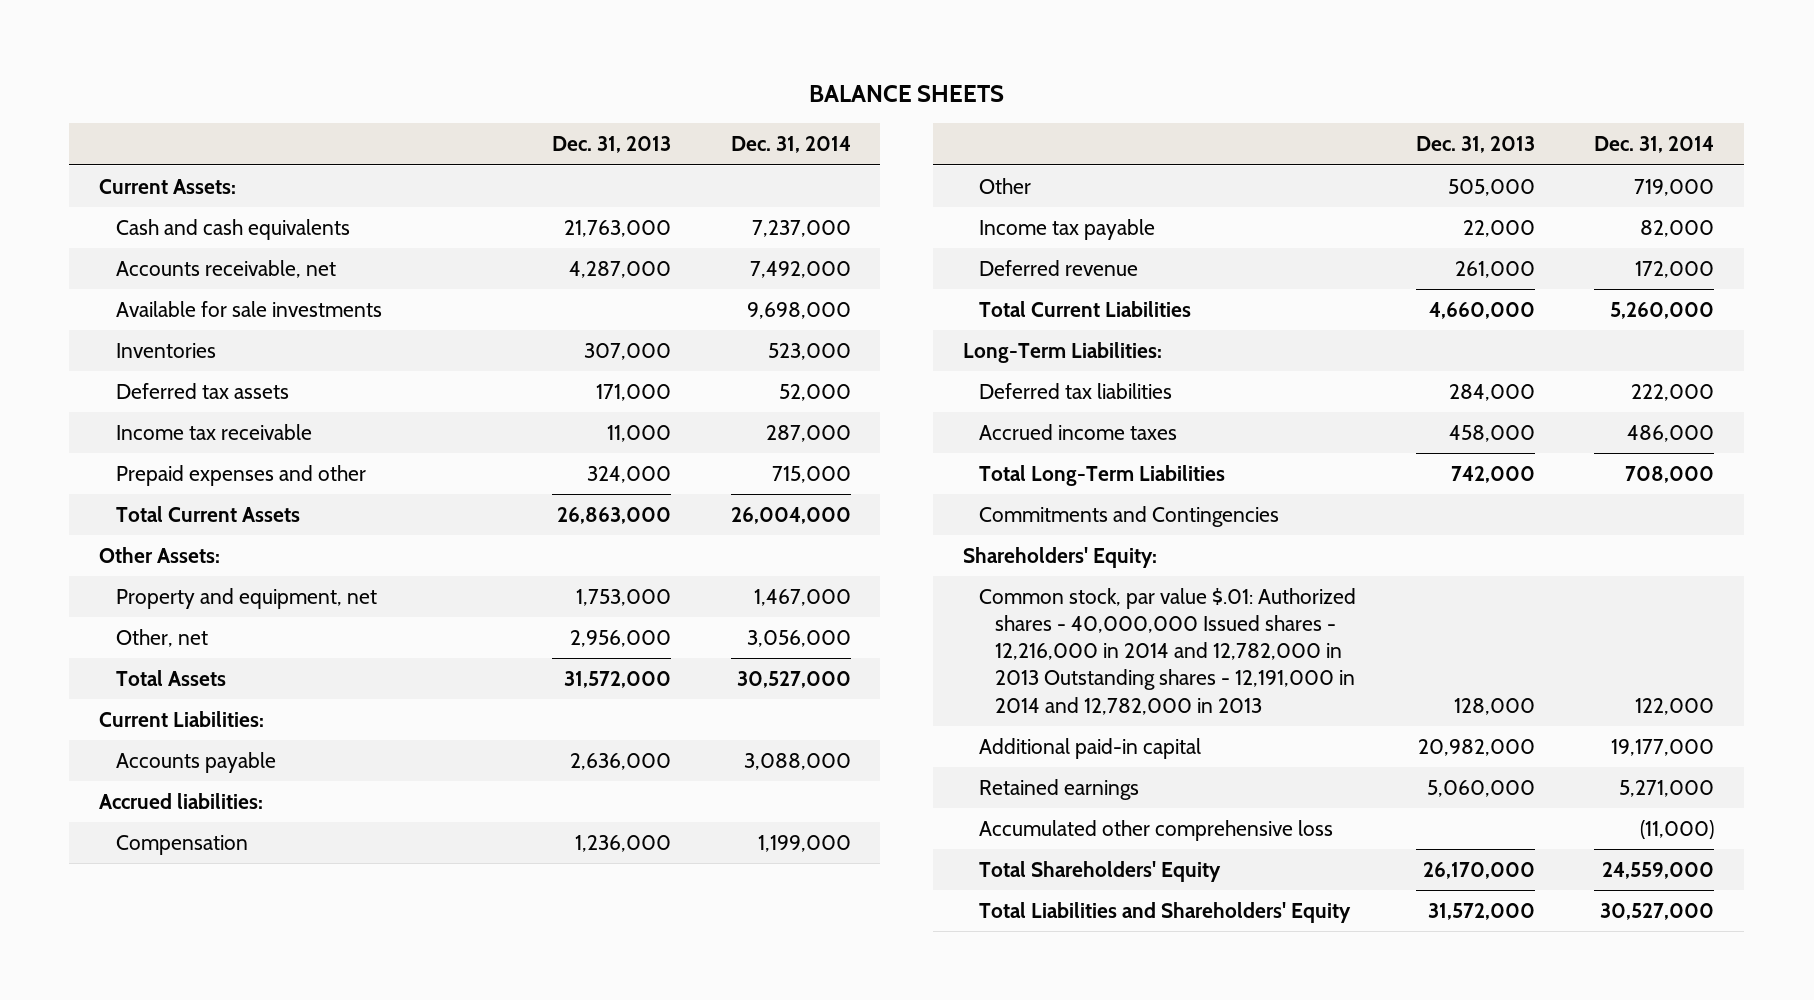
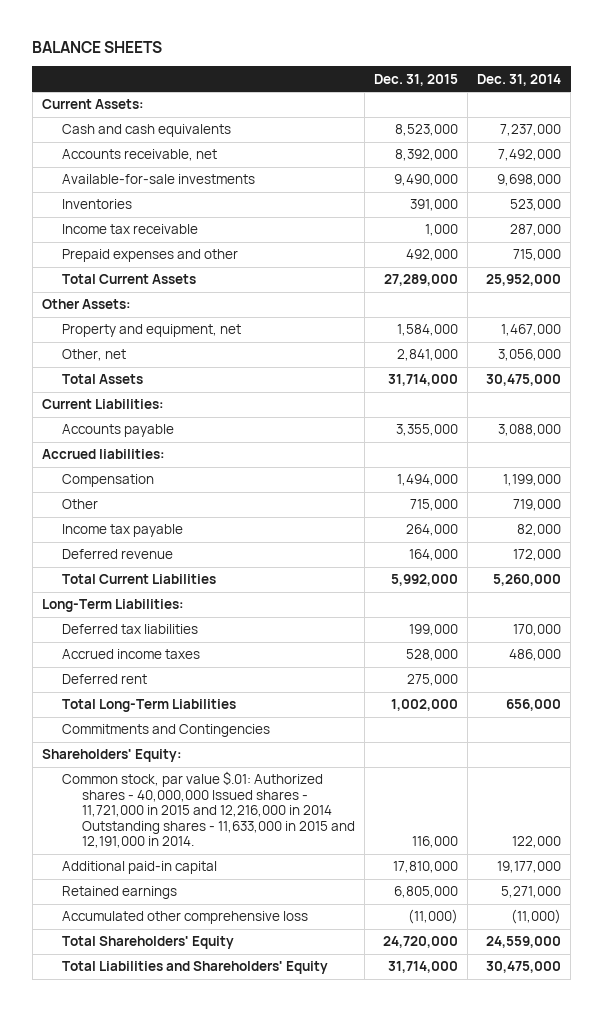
[552,136,672,154] Dec. 31, 2013 -> none
none -> [373,73,458,86] Dec. 31, 2015
[115,301,382,318] Available for sale investments -> [61,174,255,185] Available-for-sale investments
[115,383,289,400] Deferred tax assets -> none
[730,507,851,525] 26,004,000 -> [486,274,562,287] 25,952,000
[736,671,851,689] 30,527,000 -> [486,374,562,387] 30,475,000
[1631,384,1715,402] 222,000 -> [513,624,562,637] 170,000
none -> [61,674,147,685] Deferred rent
[1625,466,1715,484] 708,000 -> [506,699,562,712] 656,000
[979,588,1357,715] Common stock, par value $.01: Authorized shares - 40,000,000 Issued shares - 12,216,000 in 2014 and 12,782,000 in 2013 Outstanding shares - 12,191,000 in 2014 and 12,782,000 in 2013 -> [61,771,355,849] Common stock, par value $.01: Authorized shares - 40,000,000 Issued shares - 11,721,000 in 2015 and 12,216,000 in 2014 Outstanding shares - 11,633,000 in 2015 and 12,191,000 in 2014.
[1600,903,1715,921] 30,527,000 -> [486,961,562,974] 30,475,000

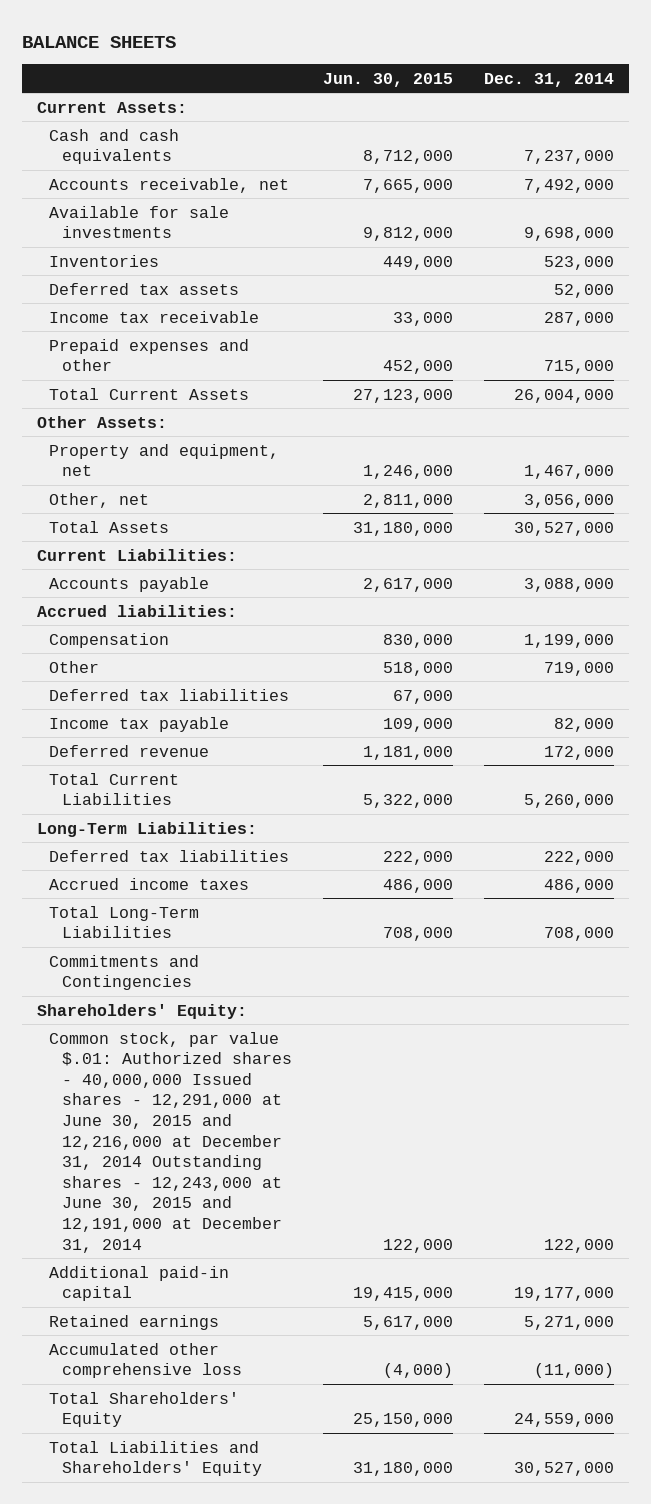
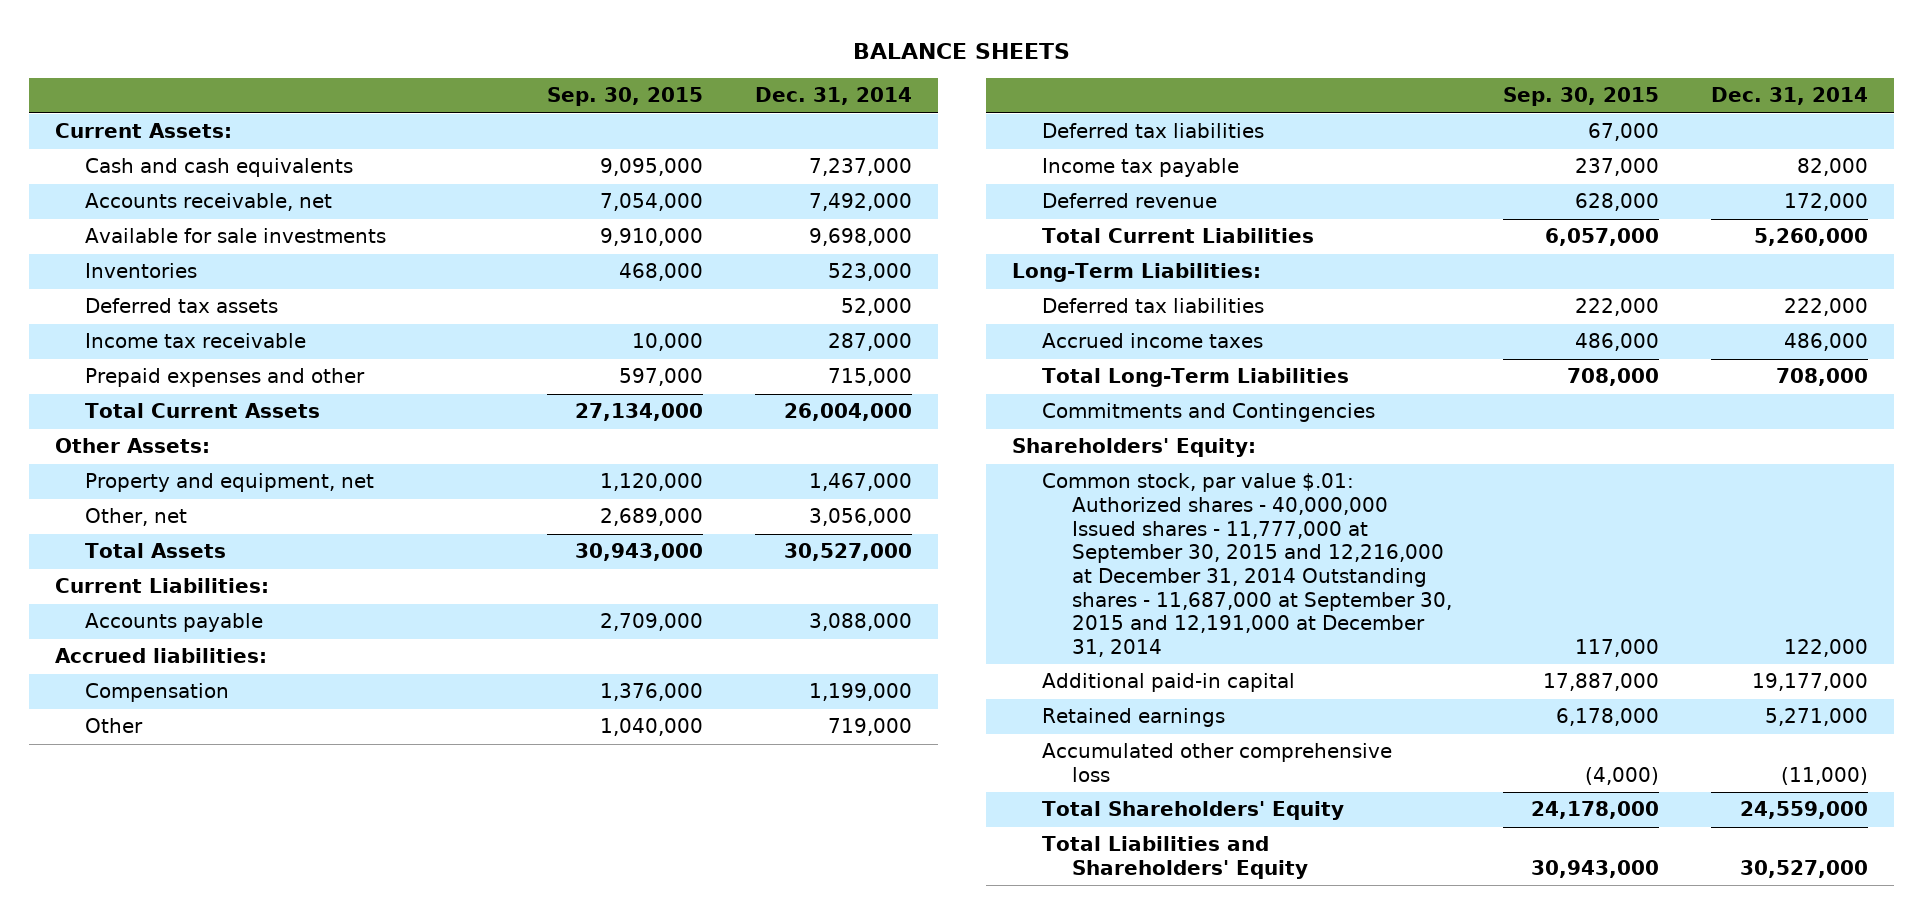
[322,72,453,87] Jun. 30, 2015 -> none
none -> [546,87,703,107] Sep. 30, 2015
[49,1031,292,1253] Common stock, par value $.01: Authorized shares - 40,000,000 Issued shares - 12,291,000 at June 30, 2015 and 12,216,000 at December 31, 2014 Outstanding shares - 12,243,000 at June 30, 2015 and 12,191,000 at December 31, 2014 -> [1041,473,1452,657] Common stock, par value $.01: Authorized shares - 40,000,000 Issued shares - 11,777,000 at September 30, 2015 and 12,216,000 at December 31, 2014 Outstanding shares - 11,687,000 at September 30, 2015 and 12,191,000 at December 31, 2014

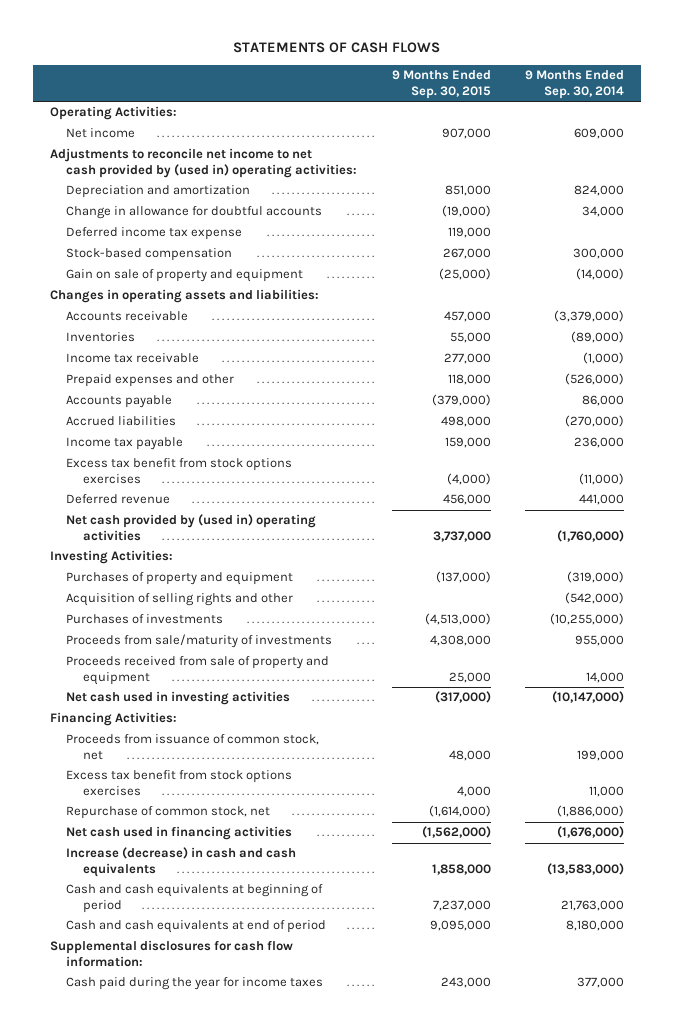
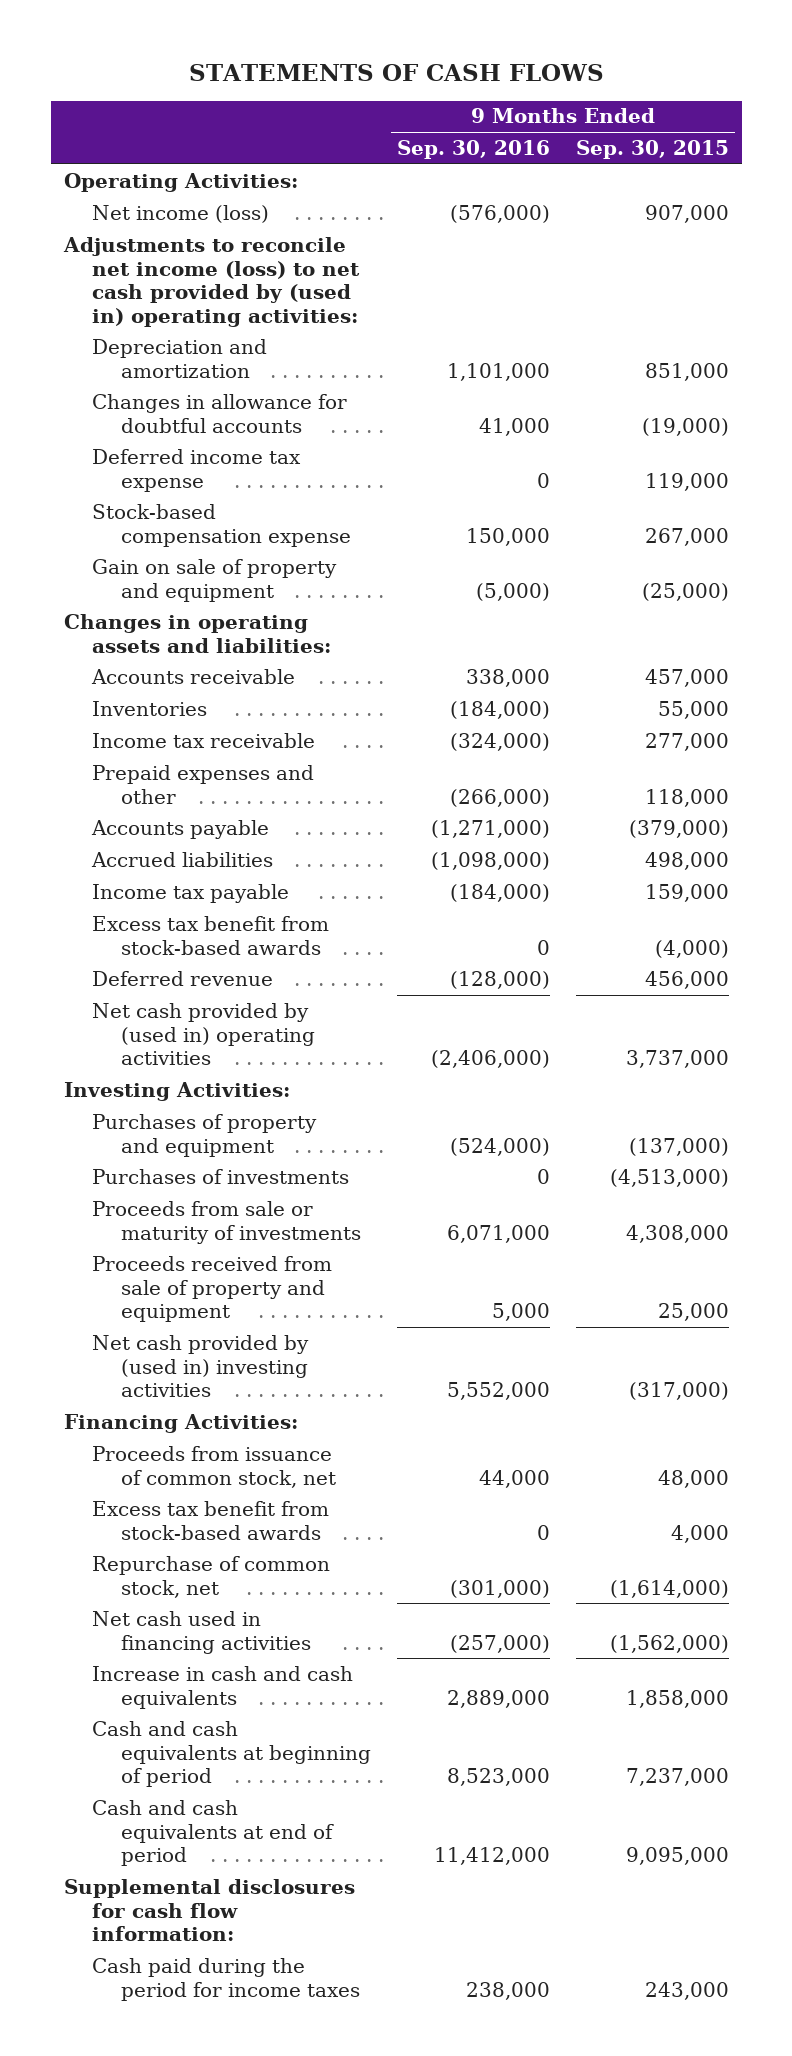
[525,70,625,99] 9 Months Ended Sep. 30, 2014 -> none
none -> [396,140,550,160] Sep. 30, 2016
[66,128,136,139] Net income -> [92,204,270,223] Net income (loss)
[49,148,358,178] Adjustments to reconcile net income to net cash provided by (used in) operating activities: -> [62,236,361,327] Adjustments to reconcile net income (loss) to net cash provided by (used in) operating activities:
[66,206,323,220] Change in allowance for doubtful accounts -> [92,393,348,433] Changes in allowance for doubtful accounts
[66,248,233,262] Stock-based compensation -> [92,503,352,547] Stock-based compensation expense
[66,458,293,484] Excess tax benefit from stock options exercises -> [92,915,330,955] Excess tax benefit from stock-based awards
[66,593,294,607] Acquisition of selling rights and other -> none
[66,634,333,649] Proceeds from sale/maturity of investments -> [92,1200,362,1244] Proceeds from sale or maturity of investments
[66,691,291,706] Net cash used in investing activities -> [92,1334,310,1398] Net cash provided by (used in) investing activities
[66,770,293,796] Excess tax benefit from stock options exercises -> [92,1500,330,1540] Excess tax benefit from stock-based awards
[66,847,297,877] Increase (decrease) in cash and cash equivalents -> [92,1665,354,1709] Increase in cash and cash equivalents
[66,977,324,991] Cash paid during the year for income taxes -> [92,1957,361,2001] Cash paid during the period for income taxes

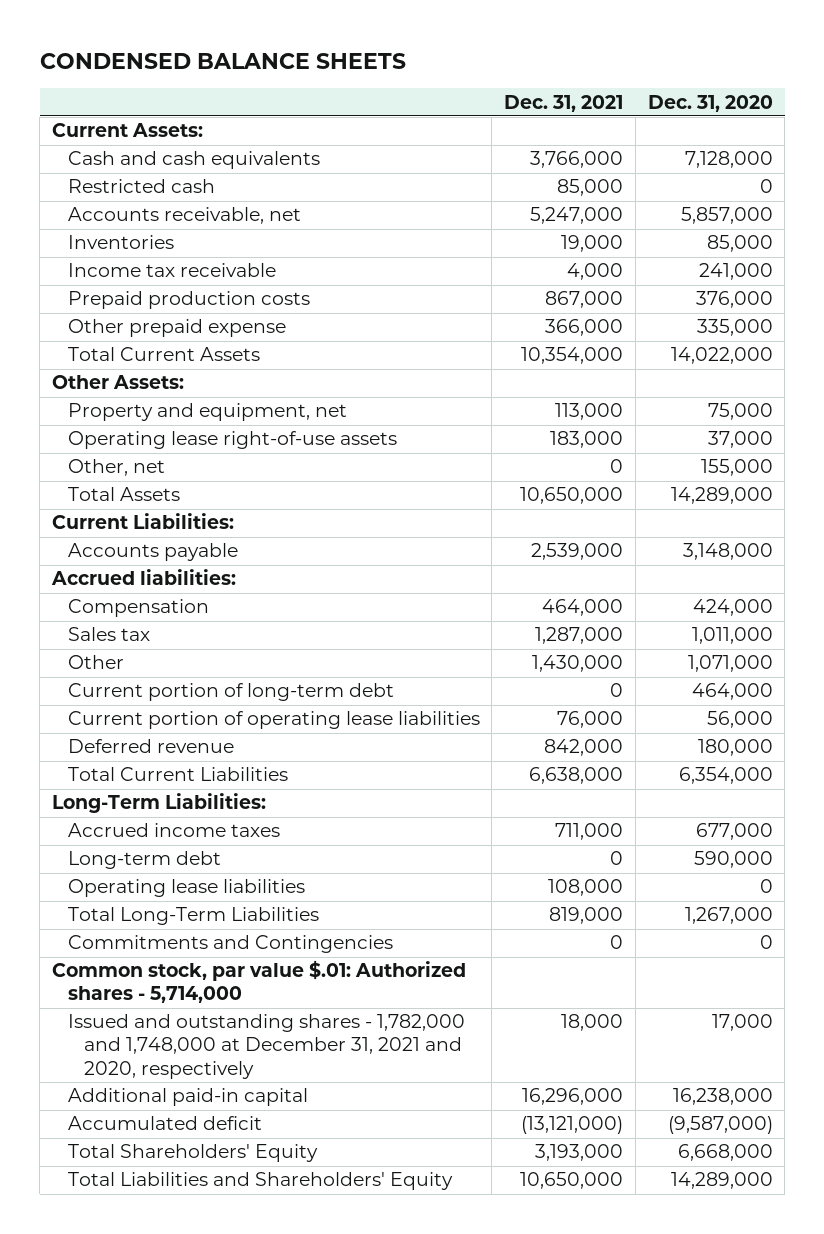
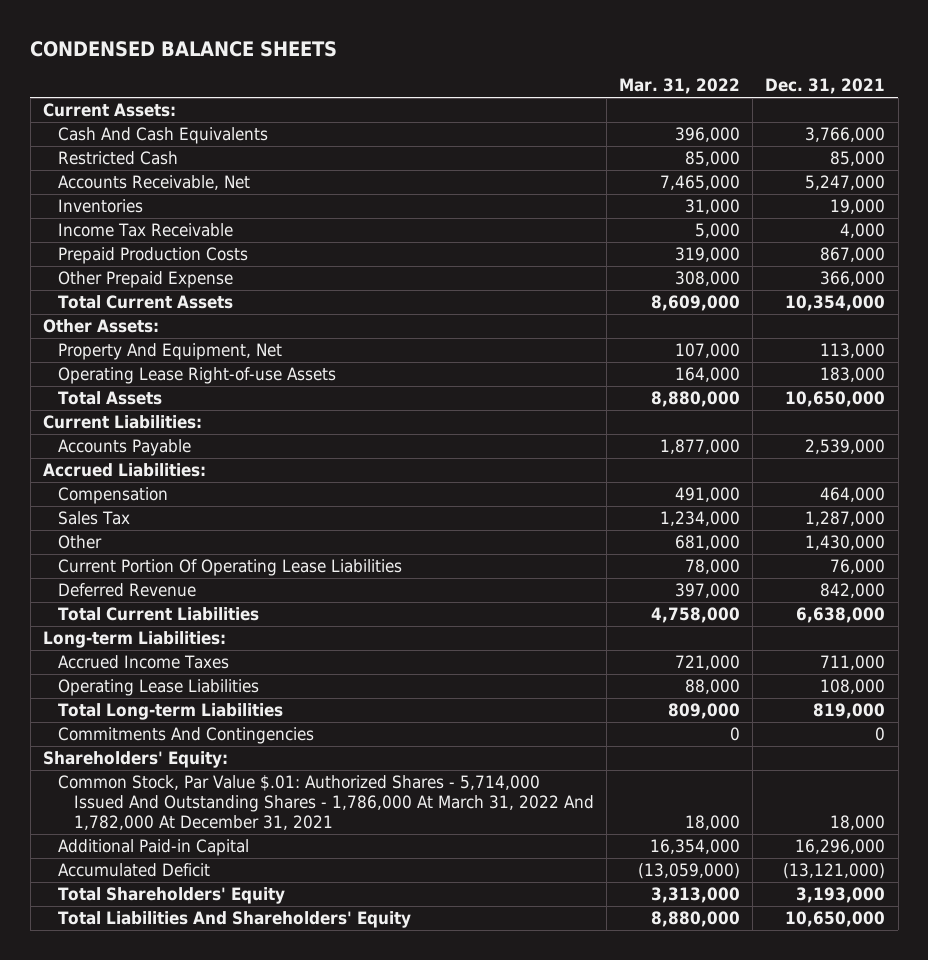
[647,94,773,112] Dec. 31, 2020 -> none
none -> [618,78,740,95] Mar. 31, 2022
[67,151,320,170] Cash and cash equivalents -> [58,127,269,145] Cash And Cash Equivalents
[67,179,215,194] Restricted cash -> [58,151,179,166] Restricted Cash
[67,207,301,225] Accounts receivable, net -> [58,175,251,191] Accounts Receivable, Net
[67,263,276,278] Income tax receivable -> [58,223,234,238] Income Tax Receivable
[67,291,310,310] Prepaid production costs -> [58,247,249,265] Prepaid Production Costs
[67,319,286,338] Other prepaid expense -> [58,271,234,289] Other Prepaid Expense
[67,459,165,477] Other, net -> none
[67,403,347,422] Property and equipment, net -> [58,343,283,361] Property And Equipment, Net
[67,431,397,450] Operating lease right-of-use assets -> [58,367,337,385] Operating Lease Right-of-use Assets
[67,543,238,562] Accounts payable -> [58,439,192,457] Accounts Payable
[50,569,236,586] Accrued liabilities: -> [42,463,206,478] Accrued Liabilities:
[67,627,150,642] Sales tax -> [58,511,131,526] Sales Tax
[67,683,394,702] Current portion of long-term debt -> none
[67,711,480,730] Current portion of operating lease liabilities -> [58,559,403,577] Current Portion Of Operating Lease Liabilities
[67,739,234,754] Deferred revenue -> [58,583,197,598] Deferred Revenue
[67,851,221,870] Long-term debt -> none
[51,960,466,1004] Common stock, par value $.01: Authorized shares - 5,714,000 -> none
[51,793,266,814] Long-Term Liabilities: -> [42,631,226,649] Long-term Liabilities:
[67,823,280,838] Accrued income taxes -> [58,655,230,670] Accrued Income Taxes
[67,879,305,898] Operating lease liabilities -> [58,679,260,697] Operating Lease Liabilities
[67,907,319,926] Total Long-Term Liabilities -> [58,703,284,721] Total Long-term Liabilities
[67,935,393,954] Commitments and Contingencies -> [58,727,315,745] Commitments And Contingencies
none -> [42,751,228,769] Shareholders' Equity:
[67,1014,465,1079] Issued and outstanding shares - 1,782,000 and 1,748,000 at December 31, 2021 and 2020, respectively -> [58,775,594,831] Common Stock, Par Value $.01: Authorized Shares - 5,714,000 Issued And Outstanding Shares - 1,786,000 At March 31, 2022 And 1,782,000 At December 31, 2021
[67,1088,308,1107] Additional paid-in capital -> [58,839,250,857] Additional Paid-in Capital
[67,1116,262,1131] Accumulated deficit -> [58,863,211,878] Accumulated Deficit
[67,1172,453,1191] Total Liabilities and Shareholders' Equity -> [58,911,412,929] Total Liabilities And Shareholders' Equity

